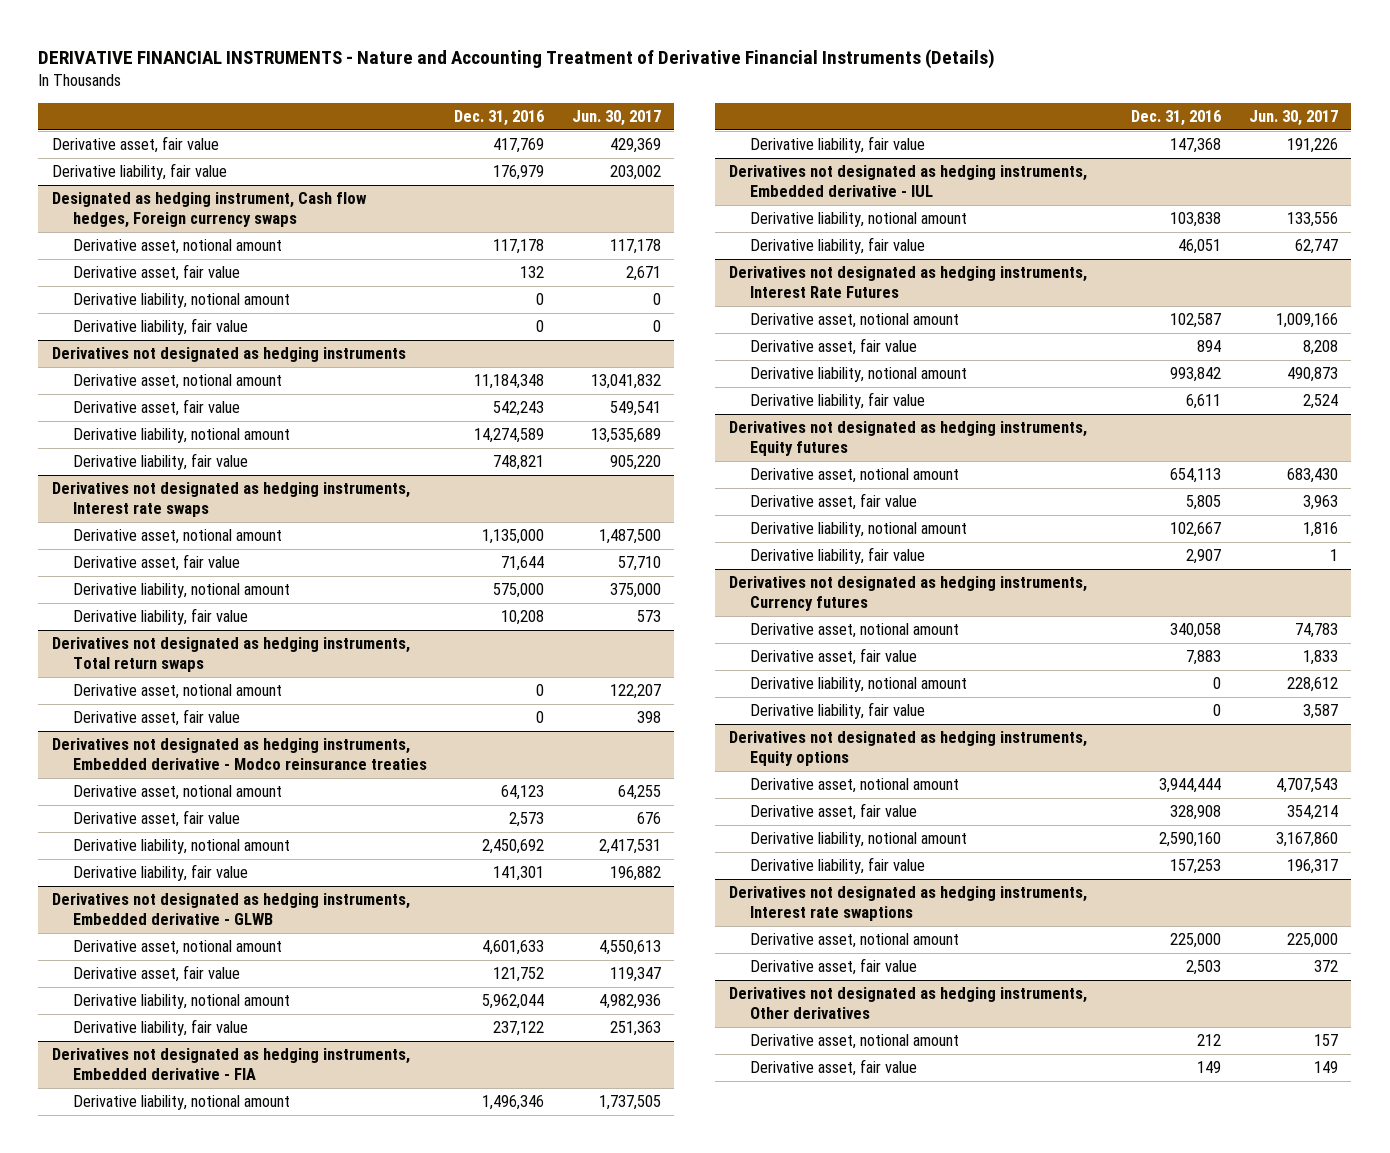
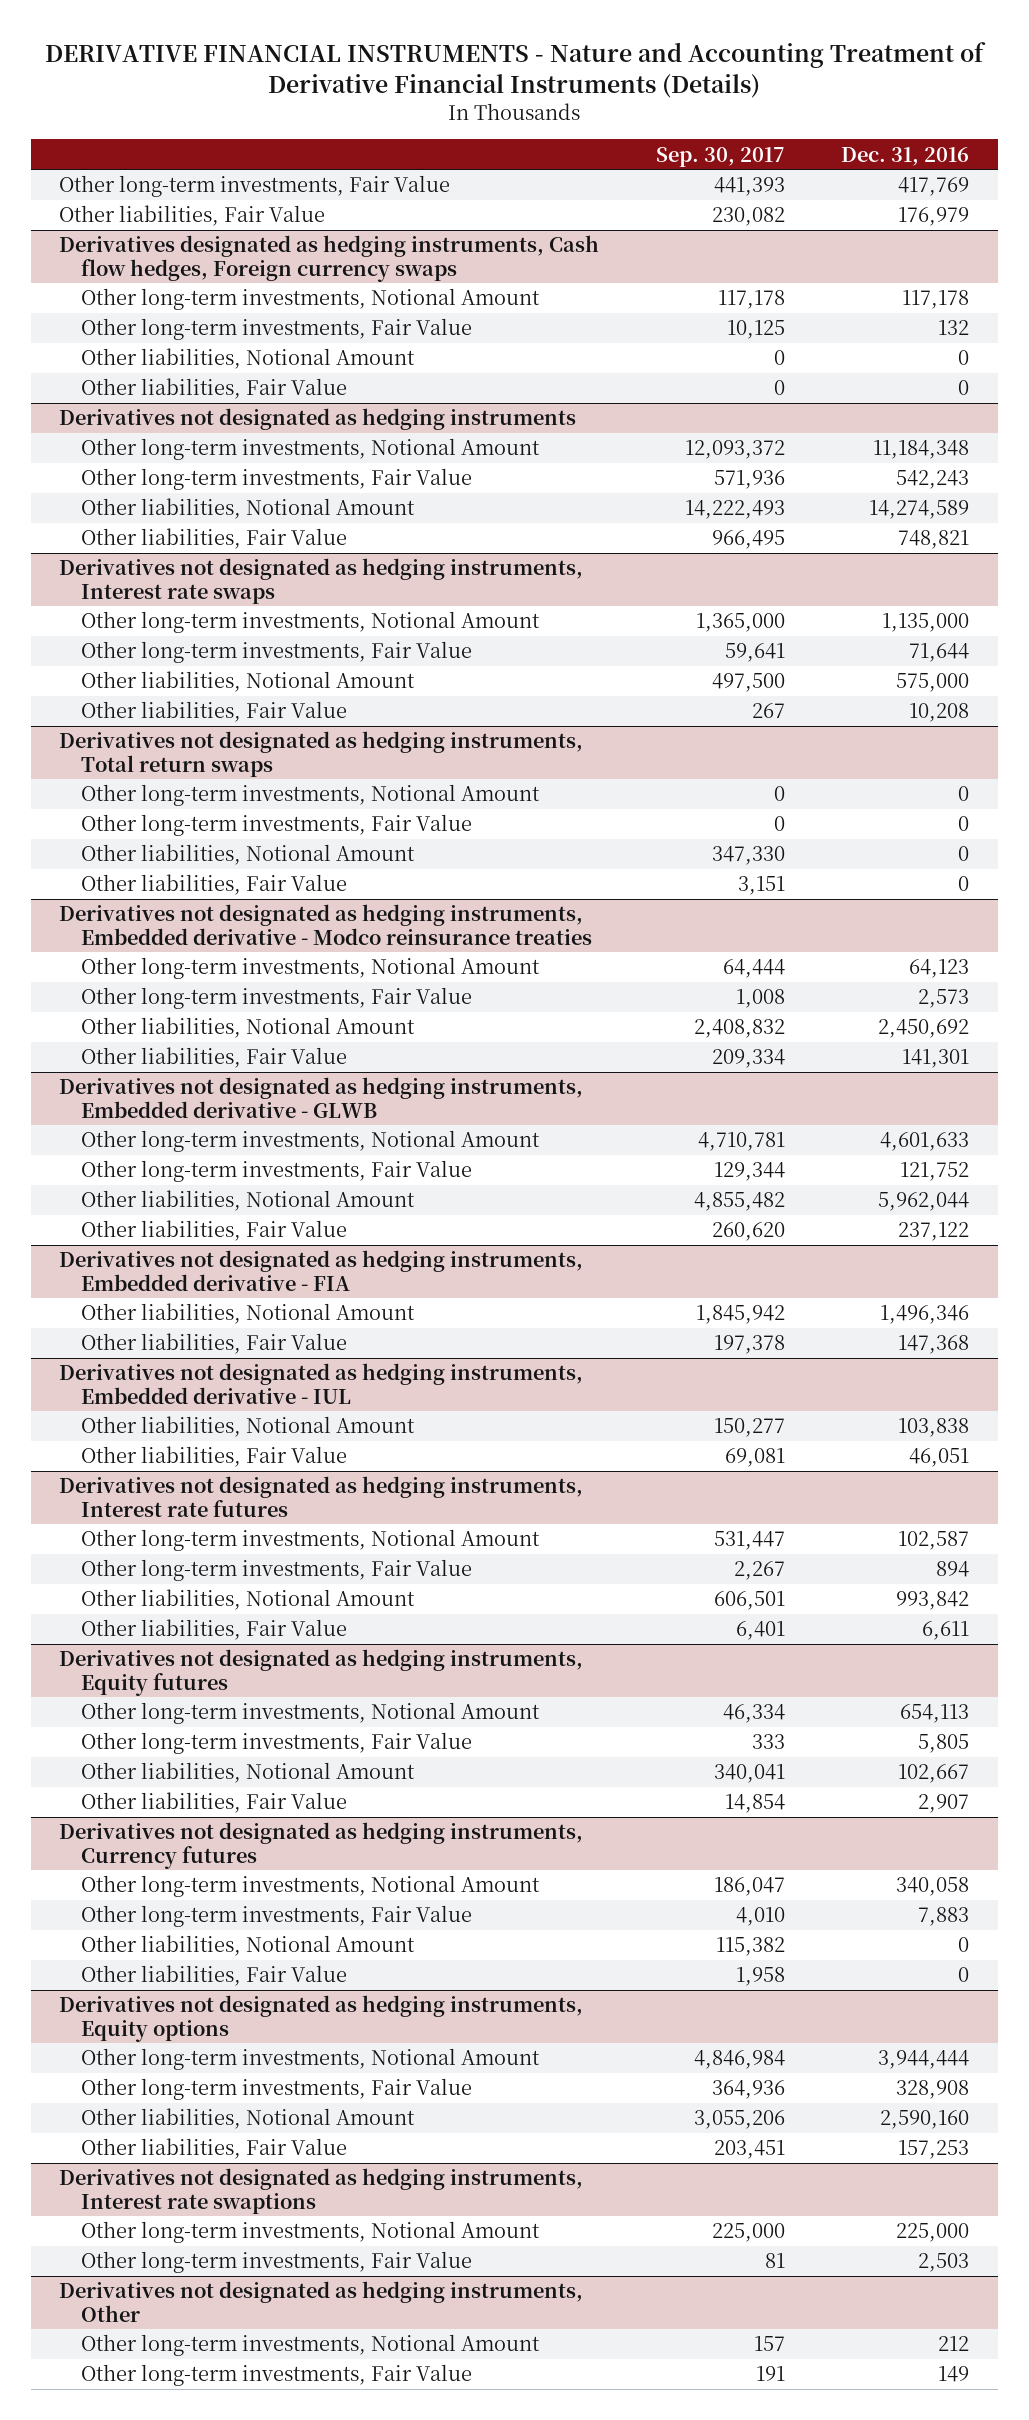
[571,110,661,127] Jun. 30, 2017 -> none
none -> [655,146,785,167] Sep. 30, 2017
[51,136,219,154] Derivative asset, fair value -> [59,175,451,198] Other long-term investments, Fair Value
[51,163,227,181] Derivative liability, fair value -> [59,205,326,227] Other liabilities, Fair Value
[51,192,367,229] Designated as hedging instrument, Cash flow hedges, Foreign currency swaps -> [59,235,600,282] Derivatives designated as hedging instruments, Cash flow hedges, Foreign currency swaps
[73,239,283,255] Derivative asset, notional amount -> [81,288,541,311] Other long-term investments, Notional Amount
[73,264,241,282] Derivative asset, fair value -> [81,318,473,341] Other long-term investments, Fair Value
[73,293,291,309] Derivative liability, notional amount -> [81,348,416,370] Other liabilities, Notional Amount
[73,318,249,336] Derivative liability, fair value -> [81,378,348,400] Other liabilities, Fair Value
[73,374,283,390] Derivative asset, notional amount -> [81,438,541,461] Other long-term investments, Notional Amount
[73,399,241,417] Derivative asset, fair value -> [81,468,473,491] Other long-term investments, Fair Value
[73,428,291,444] Derivative liability, notional amount -> [81,498,416,520] Other liabilities, Notional Amount
[73,453,249,471] Derivative liability, fair value -> [81,528,348,550] Other liabilities, Fair Value
[73,529,283,545] Derivative asset, notional amount -> [81,611,541,634] Other long-term investments, Notional Amount
[73,554,241,572] Derivative asset, fair value -> [81,641,473,664] Other long-term investments, Fair Value
[73,583,291,599] Derivative liability, notional amount -> [81,671,416,693] Other liabilities, Notional Amount
[73,608,249,626] Derivative liability, fair value -> [81,701,348,723] Other liabilities, Fair Value
[73,684,283,700] Derivative asset, notional amount -> [81,784,541,807] Other long-term investments, Notional Amount
[73,709,241,727] Derivative asset, fair value -> [81,814,473,837] Other long-term investments, Fair Value
none -> [81,844,416,866] Other liabilities, Notional Amount
none -> [81,874,348,896] Other liabilities, Fair Value
[73,785,283,801] Derivative asset, notional amount -> [81,957,541,980] Other long-term investments, Notional Amount
[73,810,241,828] Derivative asset, fair value -> [81,987,473,1010] Other long-term investments, Fair Value
[73,839,291,855] Derivative liability, notional amount -> [81,1017,416,1039] Other liabilities, Notional Amount
[73,864,249,882] Derivative liability, fair value -> [81,1047,348,1069] Other liabilities, Fair Value
[73,940,283,956] Derivative asset, notional amount -> [81,1130,541,1153] Other long-term investments, Notional Amount
[73,965,241,983] Derivative asset, fair value -> [81,1160,473,1183] Other long-term investments, Fair Value
[73,994,291,1010] Derivative liability, notional amount -> [81,1190,416,1212] Other liabilities, Notional Amount
[73,1019,249,1037] Derivative liability, fair value -> [81,1220,348,1242] Other liabilities, Fair Value
[73,1095,291,1111] Derivative liability, notional amount -> [81,1303,416,1325] Other liabilities, Notional Amount
[750,136,926,154] Derivative liability, fair value -> [81,1333,348,1355] Other liabilities, Fair Value
[750,212,968,228] Derivative liability, notional amount -> [81,1416,416,1438] Other liabilities, Notional Amount
[750,237,926,255] Derivative liability, fair value -> [81,1446,348,1468] Other liabilities, Fair Value
[728,266,1087,299] Derivatives not designated as hedging instruments, Interest Rate Futures -> [59,1476,584,1517] Derivatives not designated as hedging instruments, Interest rate futures
[750,313,960,329] Derivative asset, notional amount -> [81,1529,541,1552] Other long-term investments, Notional Amount
[750,338,918,356] Derivative asset, fair value -> [81,1559,473,1582] Other long-term investments, Fair Value
[750,367,968,383] Derivative liability, notional amount -> [81,1589,416,1611] Other liabilities, Notional Amount
[750,392,926,410] Derivative liability, fair value -> [81,1619,348,1641] Other liabilities, Fair Value
[750,468,960,484] Derivative asset, notional amount -> [81,1702,541,1725] Other long-term investments, Notional Amount
[750,493,918,511] Derivative asset, fair value -> [81,1732,473,1755] Other long-term investments, Fair Value
[750,522,968,538] Derivative liability, notional amount -> [81,1762,416,1784] Other liabilities, Notional Amount
[750,547,926,565] Derivative liability, fair value -> [81,1792,348,1814] Other liabilities, Fair Value
[750,623,960,639] Derivative asset, notional amount -> [81,1875,541,1898] Other long-term investments, Notional Amount
[750,648,918,666] Derivative asset, fair value -> [81,1905,473,1928] Other long-term investments, Fair Value
[750,677,968,693] Derivative liability, notional amount -> [81,1935,416,1957] Other liabilities, Notional Amount
[750,702,926,720] Derivative liability, fair value -> [81,1965,348,1987] Other liabilities, Fair Value
[750,778,960,794] Derivative asset, notional amount -> [81,2048,541,2071] Other long-term investments, Notional Amount
[750,803,918,821] Derivative asset, fair value -> [81,2078,473,2101] Other long-term investments, Fair Value
[750,832,968,848] Derivative liability, notional amount -> [81,2108,416,2130] Other liabilities, Notional Amount
[750,857,926,875] Derivative liability, fair value -> [81,2138,348,2160] Other liabilities, Fair Value
[750,933,960,949] Derivative asset, notional amount -> [81,2221,541,2244] Other long-term investments, Notional Amount
[750,958,918,976] Derivative asset, fair value -> [81,2251,473,2274] Other long-term investments, Fair Value
[728,987,1087,1020] Derivatives not designated as hedging instruments, Other derivatives -> [59,2281,584,2322] Derivatives not designated as hedging instruments, Other
[750,1034,960,1050] Derivative asset, notional amount -> [81,2334,541,2357] Other long-term investments, Notional Amount
[750,1059,918,1077] Derivative asset, fair value -> [81,2364,473,2387] Other long-term investments, Fair Value

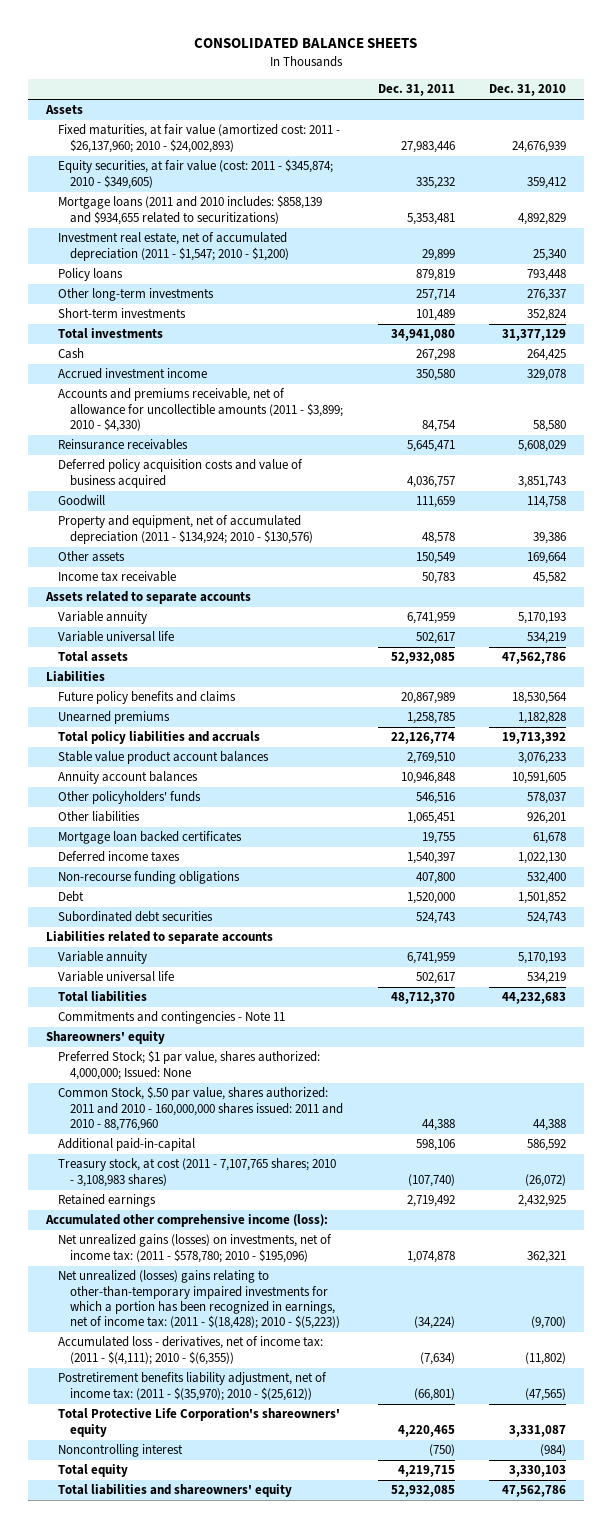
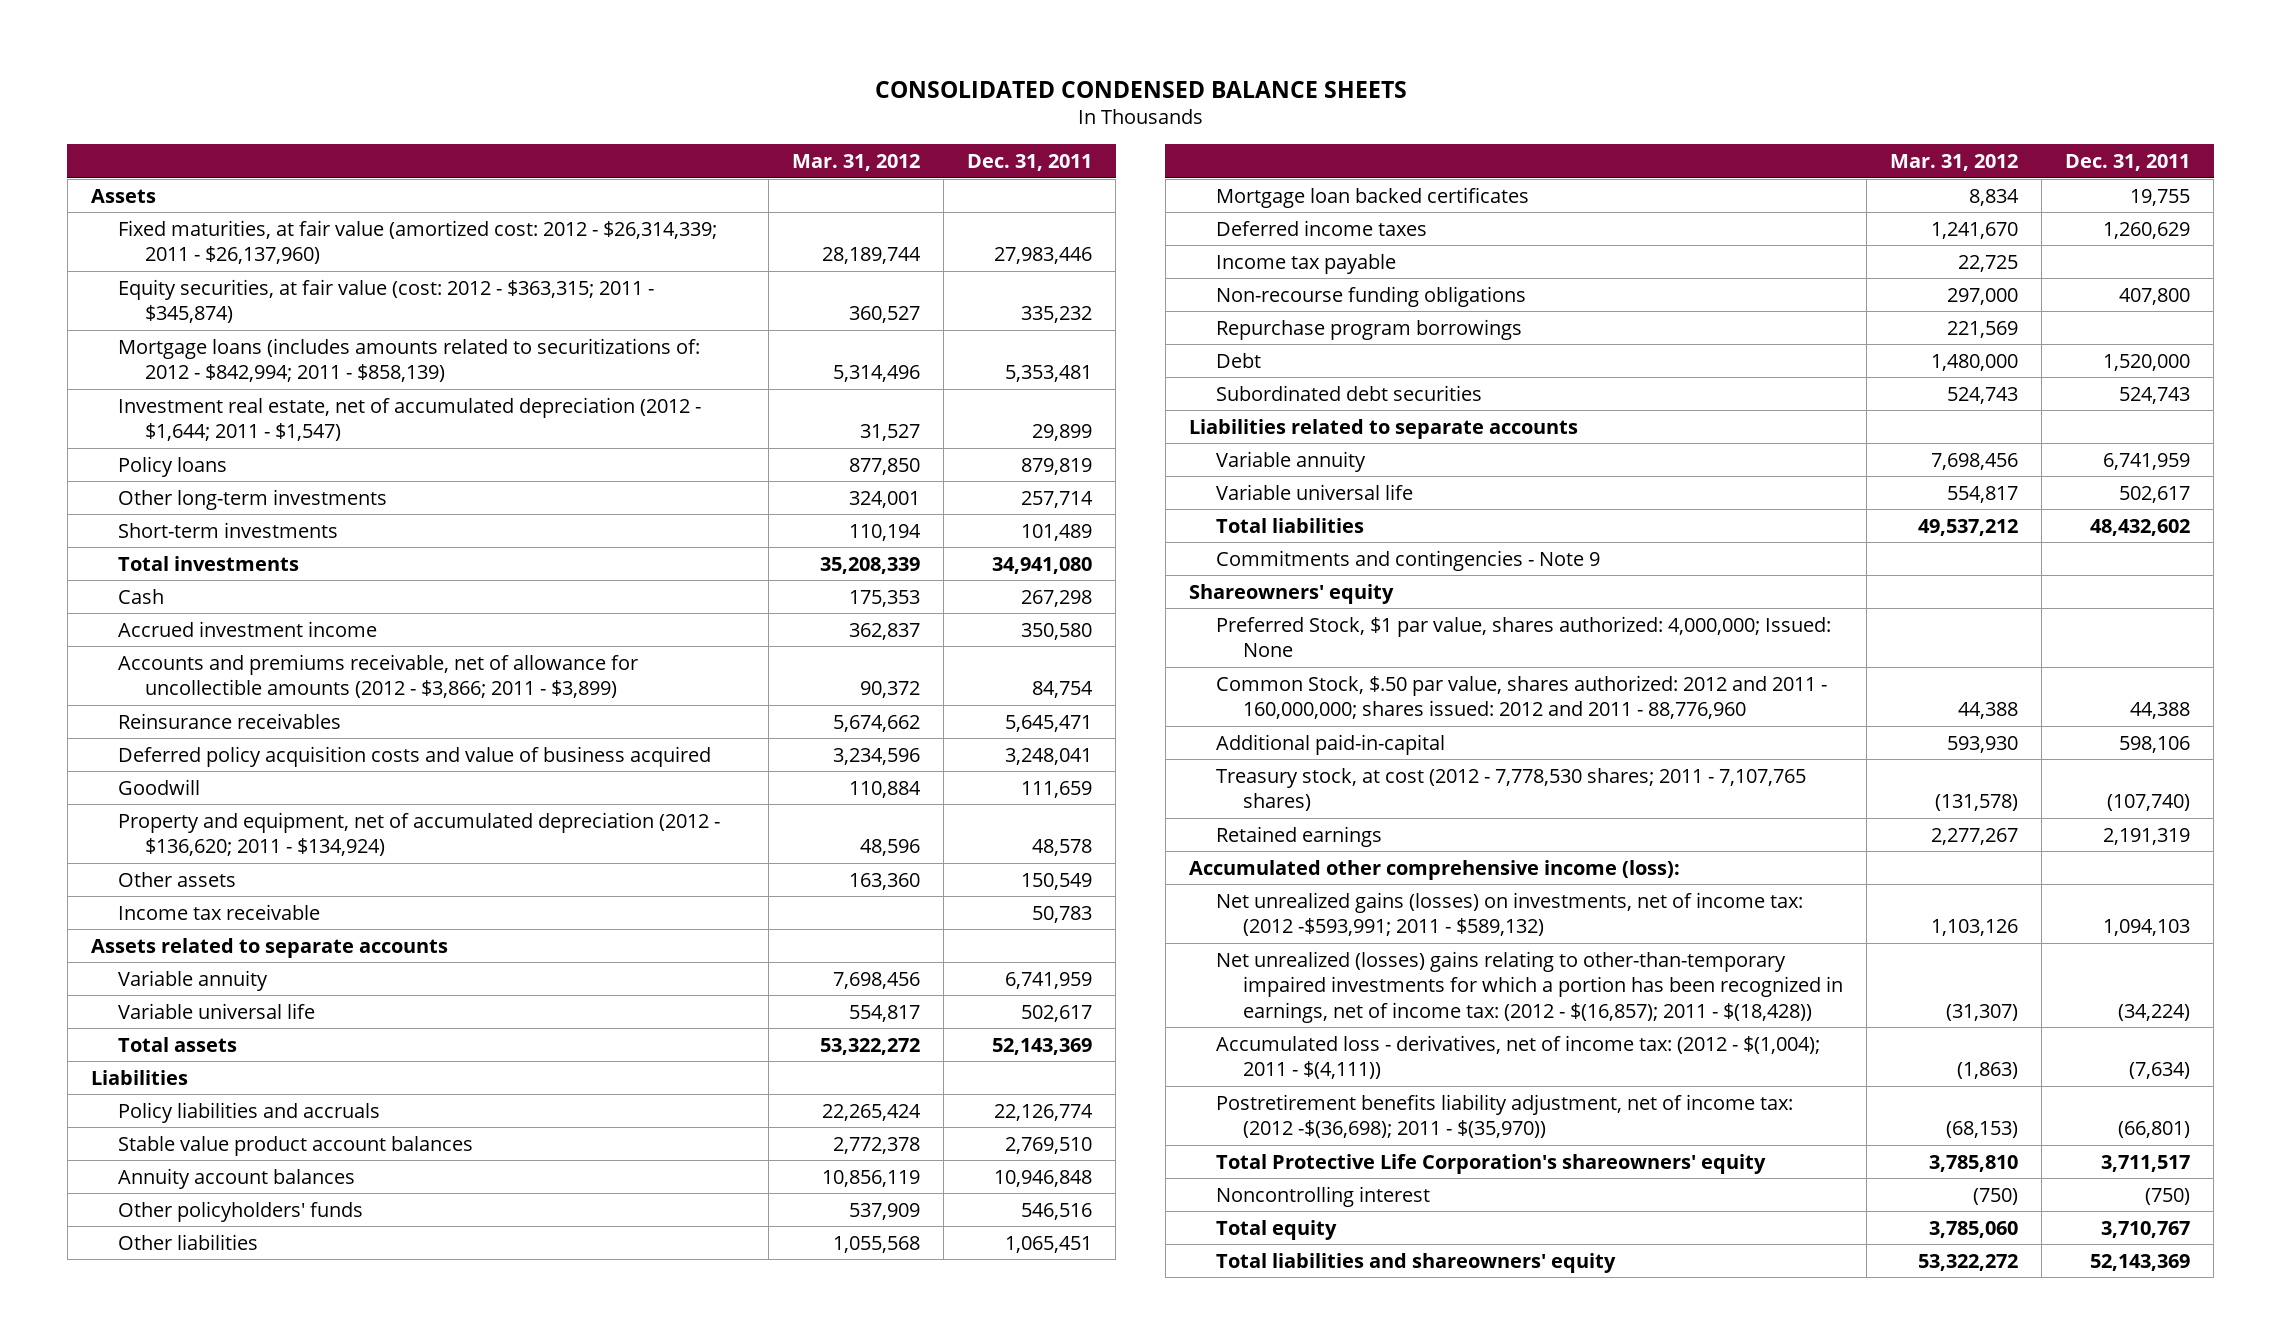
[194,38,418,49] CONSOLIDATED BALANCE SHEETS -> [874,80,1407,98] CONSOLIDATED CONDENSED BALANCE SHEETS
[489,84,567,97] Dec. 31, 2010 -> none
none -> [792,153,921,171] Mar. 31, 2012
[57,124,340,153] Fixed maturities, at fair value (amortized cost: 2011 - $26,137,960; 2010 - $24,002,893) -> [117,219,717,265] Fixed maturities, at fair value (amortized cost: 2012 - $26,314,339; 2011 - $26,137,960)
[57,159,333,189] Equity securities, at fair value (cost: 2011 - $345,874; 2010 - $349,605) -> [117,278,654,324] Equity securities, at fair value (cost: 2012 - $363,315; 2011 - $345,874)
[57,195,322,225] Mortgage loans (2011 and 2010 includes: $858,139 and $934,655 related to securitizations) -> [117,337,700,383] Mortgage loans (includes amounts related to securitizations of: 2012 - $842,994; 2011 - $858,139)
[57,232,289,261] Investment real estate, net of accumulated depreciation (2011 - $1,547; 2010 - $1,200) -> [117,396,701,442] Investment real estate, net of accumulated depreciation (2012 - $1,644; 2011 - $1,547)
[57,388,343,432] Accounts and premiums receivable, net of allowance for uncollectible amounts (2011 - $3,899; 2010 - $4,330) -> [117,653,638,699] Accounts and premiums receivable, net of allowance for uncollectible amounts (2012 - $3,866; 2011 - $3,899)
[406,475,455,488] 4,036,757 -> [1005,747,1093,765] 3,248,041
[57,515,313,544] Property and equipment, net of accumulated depreciation (2011 - $134,924; 2010 - $130,576) -> [117,811,720,857] Property and equipment, net of accumulated depreciation (2012 - $136,620; 2011 - $134,924)
[390,652,455,665] 52,932,085 -> [992,1037,1093,1055] 52,143,369
[57,691,236,705] Future policy benefits and claims -> none
[57,711,170,725] Unearned premiums -> none
[57,731,260,745] Total policy liabilities and accruals -> [117,1101,380,1123] Policy liabilities and accruals
[406,852,455,865] 1,540,397 -> [2103,221,2191,239] 1,260,629
none -> [1215,253,1396,274] Income tax payable
none -> [1215,318,1522,340] Repurchase program borrowings
[390,992,455,1005] 48,712,370 -> [2090,518,2191,536] 48,432,602
[57,1011,285,1025] Commitments and contingencies - Note 11 -> [1215,549,1600,571] Commitments and contingencies - Note 9
[57,1050,320,1080] Preferred Stock; $1 par value, shares authorized: 4,000,000; Issued: None -> [1215,615,1831,658] Preferred Stock, $1 par value, shares authorized: 4,000,000; Issued: None
[57,1086,343,1131] Common Stock, $.50 par value, shares authorized: 2011 and 2010 - 160,000,000 shares issued: 2011 and 2010 - 88,776,960 -> [1215,674,1827,720] Common Stock, $.50 par value, shares authorized: 2012 and 2011 - 160,000,000; shares issued: 2012 and 2011 - 88,776,960
[57,1158,336,1187] Treasury stock, at cost (2011 - 7,107,765 shares; 2010 - 3,108,983 shares) -> [1215,767,1806,812] Treasury stock, at cost (2012 - 7,778,530 shares; 2011 - 7,107,765 shares)
[406,1195,455,1208] 2,719,492 -> [2103,827,2191,845] 2,191,319
[57,1234,332,1263] Net unrealized gains (losses) on investments, net of income tax: (2011 - $578,780; 2010 - $195,096) -> [1215,891,1803,937] Net unrealized gains (losses) on investments, net of income tax: (2012 -$593,991; 2011 - $589,132)
[406,1250,455,1263] 1,074,878 -> [2103,919,2191,937] 1,094,103
[57,1270,340,1330] Net unrealized (losses) gains relating to other-than-temporary impaired investments for which a portion has been recognized in earnings, net of income tax: (2011 - $(18,428); 2010 - $(5,223)) -> [1215,950,1843,1023] Net unrealized (losses) gains relating to other-than-temporary impaired investments for which a portion has been recognized in earnings, net of income tax: (2012 - $(16,857); 2011 - $(18,428))
[57,1336,323,1365] Accumulated loss - derivatives, net of income tax: (2011 - $(4,111); 2010 - $(6,355)) -> [1215,1034,1820,1080] Accumulated loss - derivatives, net of income tax: (2012 - $(1,004); 2011 - $(4,111))
[57,1372,327,1401] Postretirement benefits liability adjustment, net of income tax: (2011 - $(35,970); 2010 - $(25,612)) -> [1215,1093,1793,1139] Postretirement benefits liability adjustment, net of income tax: (2012 -$(36,698); 2011 - $(35,970))
[397,1424,455,1437] 4,220,465 -> [2101,1154,2191,1172] 3,711,517
[397,1465,455,1478] 4,219,715 -> [2101,1220,2191,1238] 3,710,767
[390,1485,455,1498] 52,932,085 -> [2090,1253,2191,1271] 52,143,369

